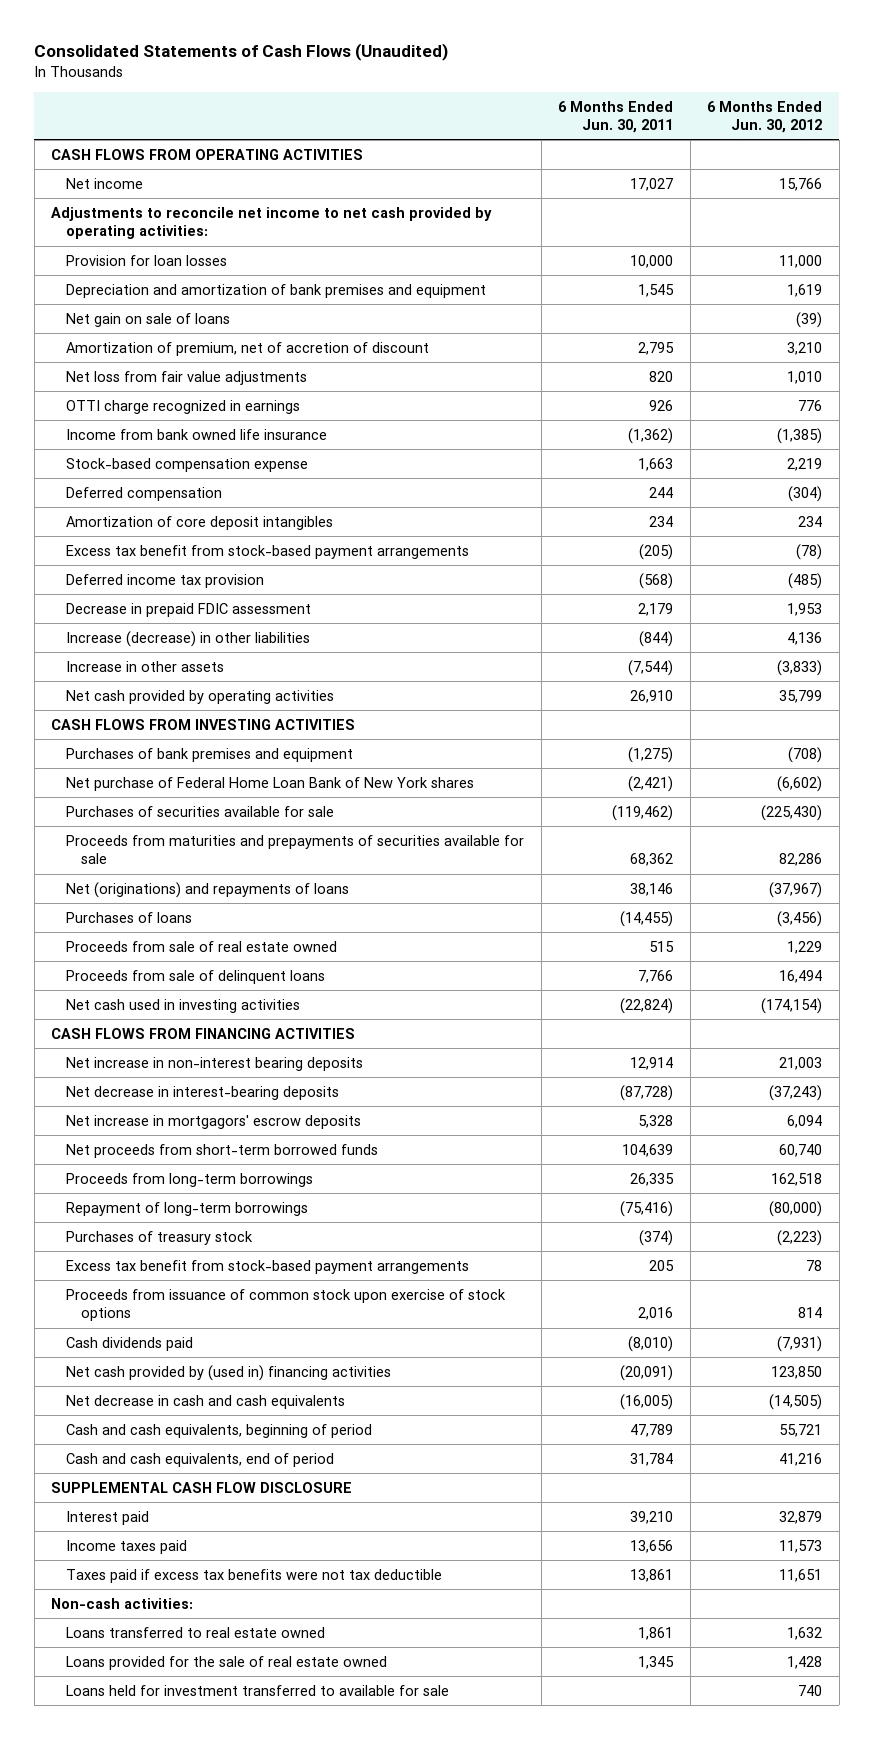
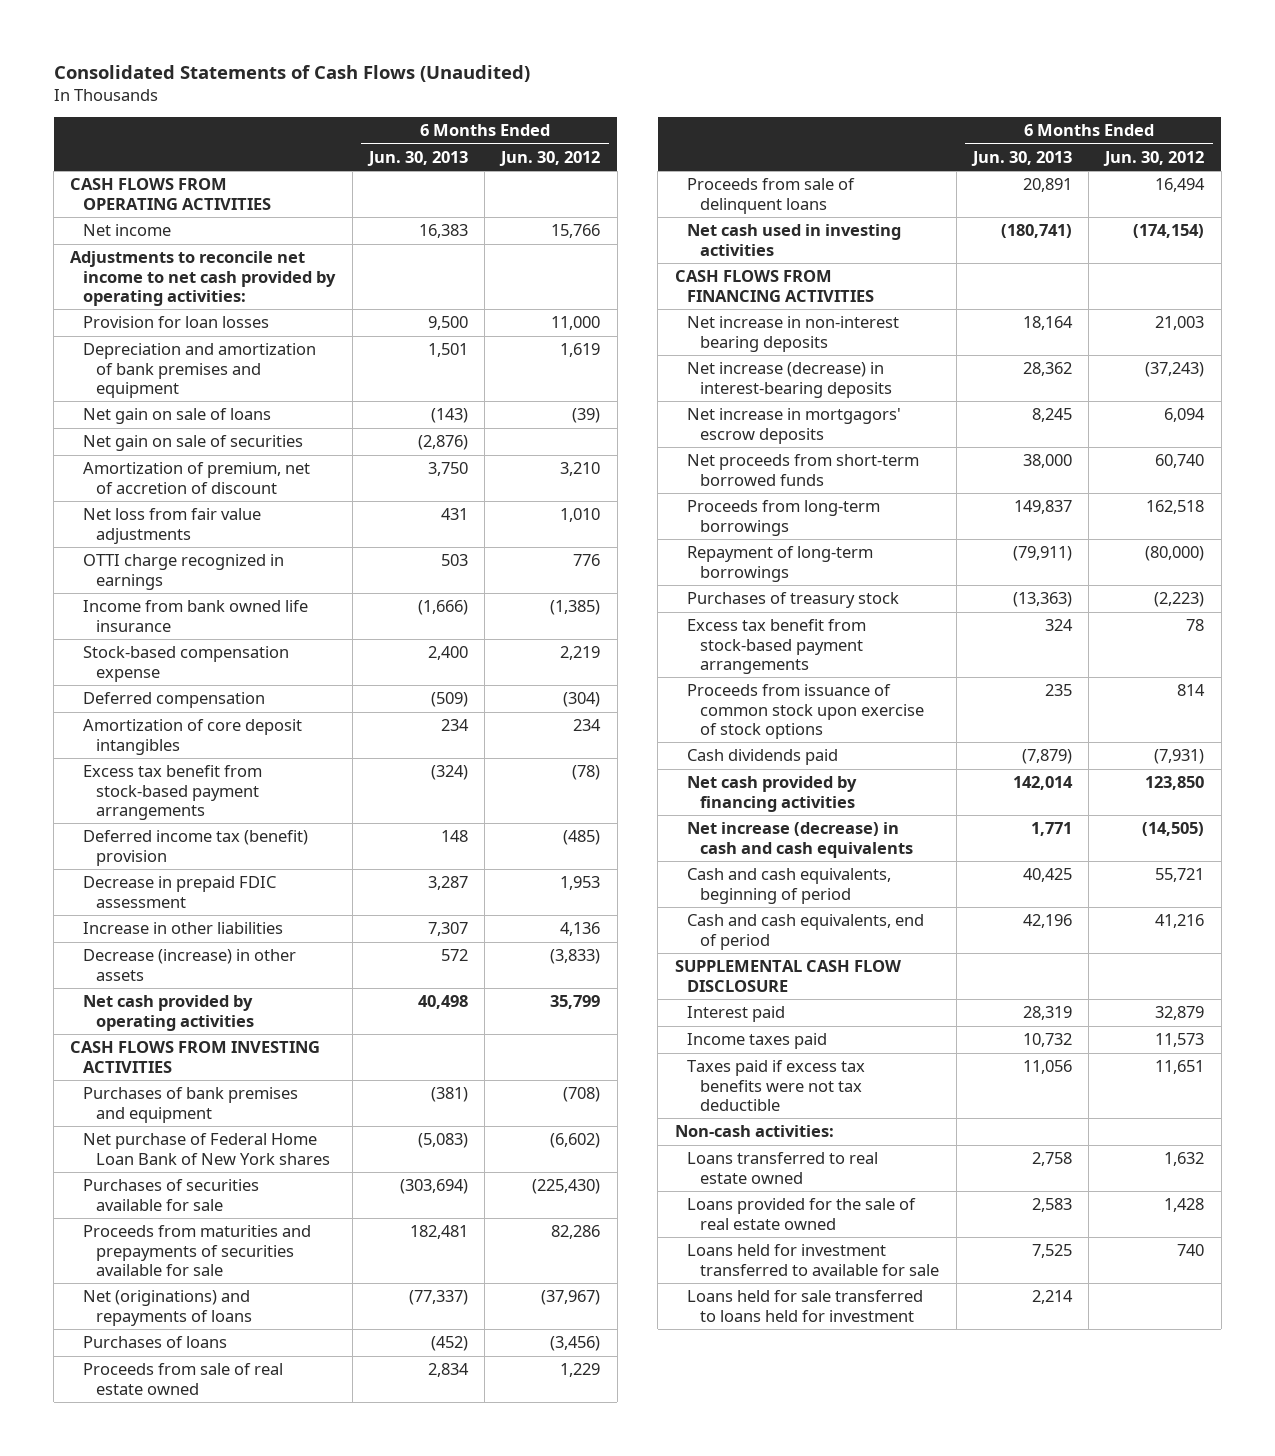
[558,100,674,133] 6 Months Ended Jun. 30, 2011 -> none
none -> [366,150,468,166] Jun. 30, 2013
none -> [83,435,304,452] Net gain on sale of securities
[66,573,265,588] Deferred income tax provision -> [83,830,309,866] Deferred income tax (benefit) provision
[66,630,311,647] Increase (decrease) in other liabilities -> [83,922,284,935] Increase in other liabilities
[66,660,225,672] Increase in other assets -> [83,949,297,981] Decrease (increase) in other assets
[66,1085,340,1100] Net decrease in interest-bearing deposits -> [687,362,893,398] Net increase (decrease) in interest-bearing deposits
[66,1364,392,1381] Net cash provided by (used in) financing activities -> [687,776,858,812] Net cash provided by financing activities
[66,1394,346,1409] Net decrease in cash and cash equivalents -> [687,822,914,858] Net increase (decrease) in cash and cash equivalents
none -> [687,1290,924,1322] Loans held for sale transferred to loans held for investment

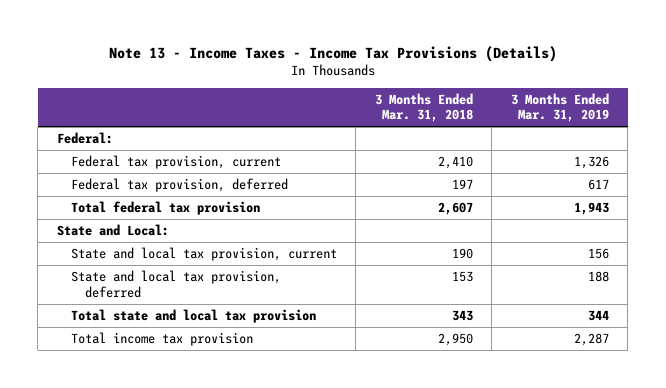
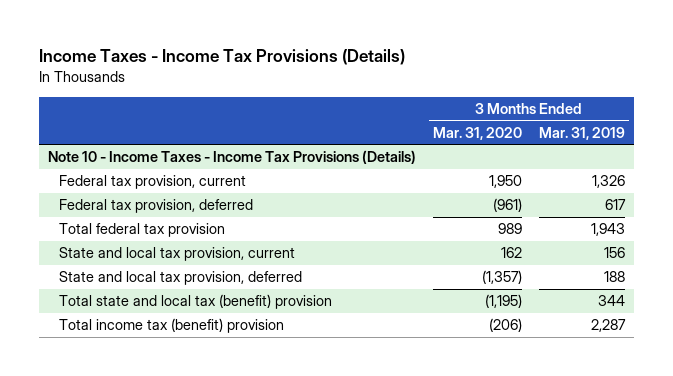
[108,45,557,62] Note 13 - Income Taxes - Income Tax Provisions (Details) -> [39,48,406,65] Income Taxes - Income Tax Provisions (Details)
[374,92,473,123] 3 Months Ended Mar. 31, 2018 -> none
none -> [432,126,522,140] Mar. 31, 2020
[56,132,113,145] Federal: -> none
none -> [47,150,416,165] Note 10 - Income Taxes - Income Tax Provisions (Details)
[56,224,169,237] State and Local: -> none
[70,309,316,324] Total state and local tax provision -> [59,294,333,310] Total state and local tax (benefit) provision
[70,332,253,347] Total income tax provision -> [59,318,285,334] Total income tax (benefit) provision

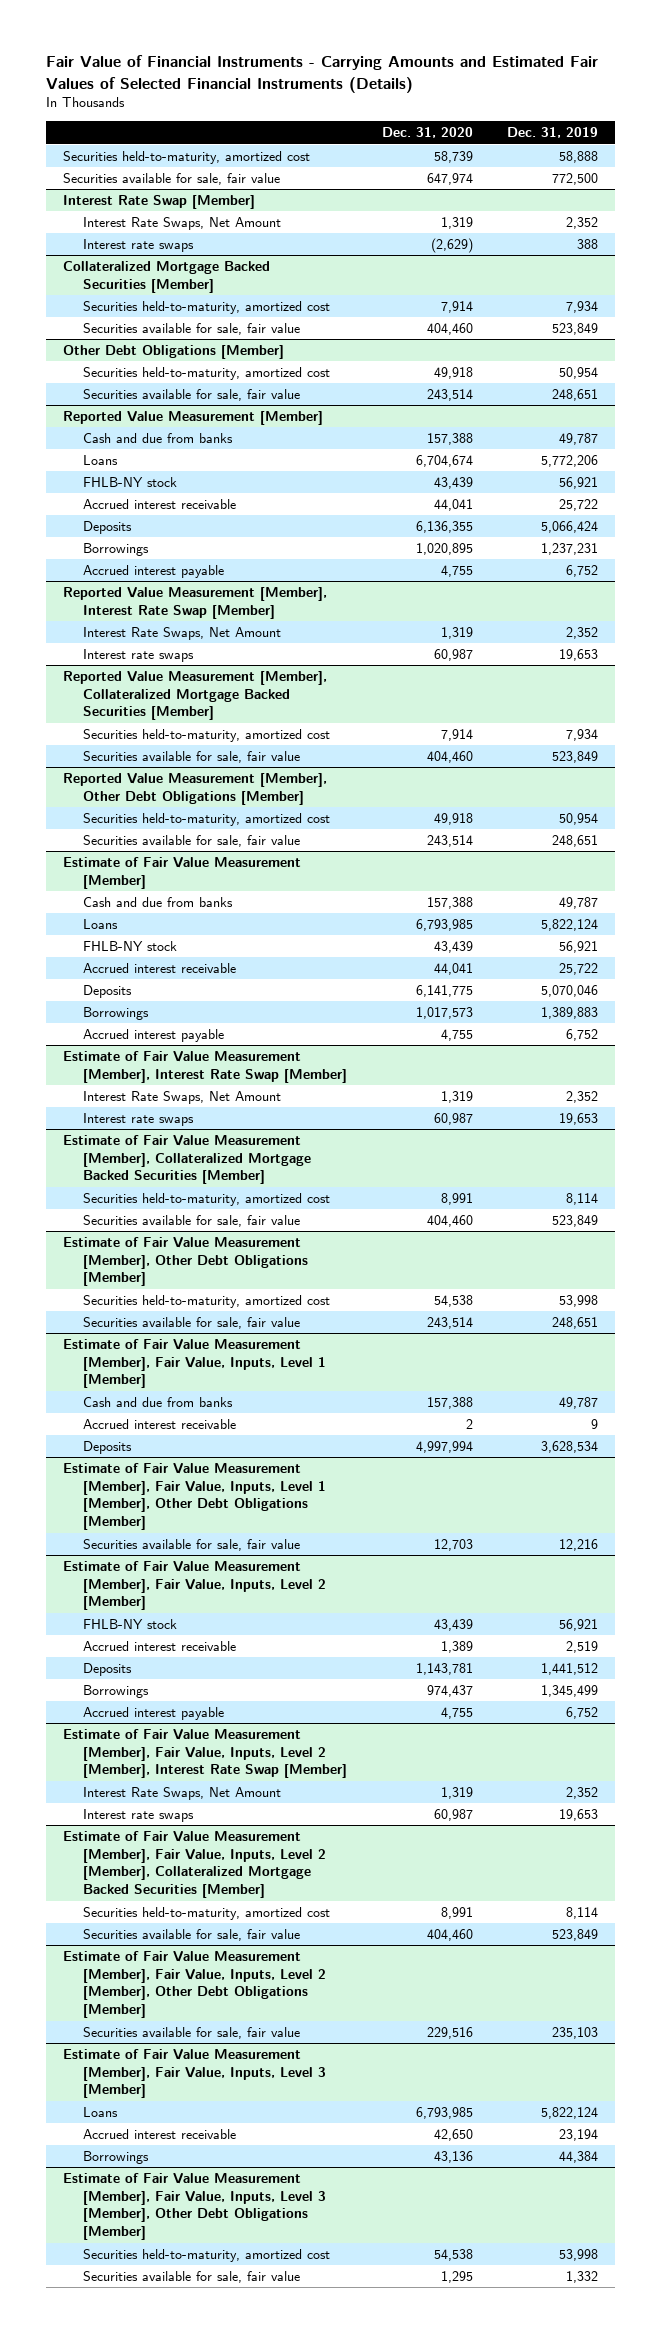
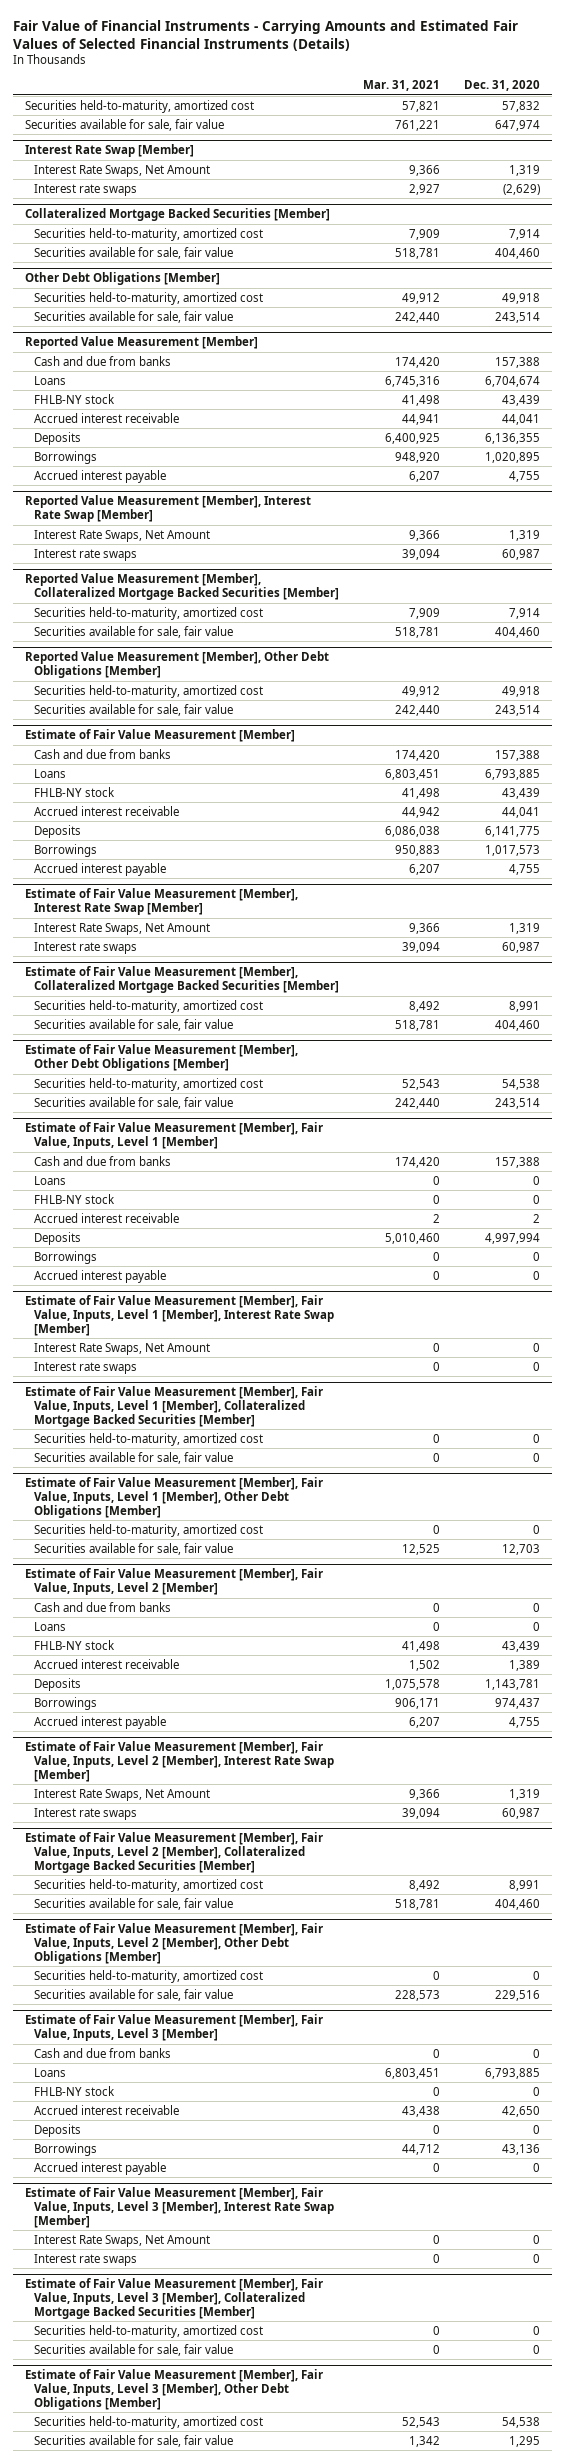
[507,127,599,139] Dec. 31, 2019 -> none
none -> [362,80,440,92] Mar. 31, 2021
[433,151,473,164] 58,739 -> [502,100,541,112] 57,832
[415,919,473,932] 6,793,985 -> [485,768,541,780] 6,793,885
none -> [33,1175,66,1185] Loans
none -> [33,1193,115,1204] FHLB-NY stock
none -> [33,1250,97,1264] Borrowings
none -> [33,1269,166,1283] Accrued interest payable
none -> [25,1295,334,1337] Estimate of Fair Value Measurement [Member], Fair Value, Inputs, Level 1 [Member], Interest Rate Swap [Member]
none -> [33,1342,210,1355] Interest Rate Swaps, Net Amount
none -> [33,1361,137,1374] Interest rate swaps
none -> [25,1386,324,1428] Estimate of Fair Value Measurement [Member], Fair Value, Inputs, Level 1 [Member], Collateralized Mortgage Backed Securities [Member]
none -> [33,1432,263,1446] Securities held-to-maturity, amortized cost
none -> [33,1451,233,1464] Securities available for sale, fair value
none -> [33,1523,263,1537] Securities held-to-maturity, amortized cost
none -> [33,1601,171,1612] Cash and due from banks
none -> [33,1621,66,1631] Loans
none -> [33,1969,263,1983] Securities held-to-maturity, amortized cost
none -> [33,2047,171,2058] Cash and due from banks
[415,2107,473,2120] 6,793,985 -> [485,2067,541,2079] 6,793,885
none -> [33,2085,115,2096] FHLB-NY stock
none -> [33,2123,81,2137] Deposits
none -> [33,2161,166,2175] Accrued interest payable
none -> [25,2187,334,2229] Estimate of Fair Value Measurement [Member], Fair Value, Inputs, Level 3 [Member], Interest Rate Swap [Member]
none -> [33,2234,210,2247] Interest Rate Swaps, Net Amount
none -> [33,2253,137,2266] Interest rate swaps
none -> [25,2278,324,2320] Estimate of Fair Value Measurement [Member], Fair Value, Inputs, Level 3 [Member], Collateralized Mortgage Backed Securities [Member]
none -> [33,2324,263,2338] Securities held-to-maturity, amortized cost
none -> [33,2343,233,2356] Securities available for sale, fair value

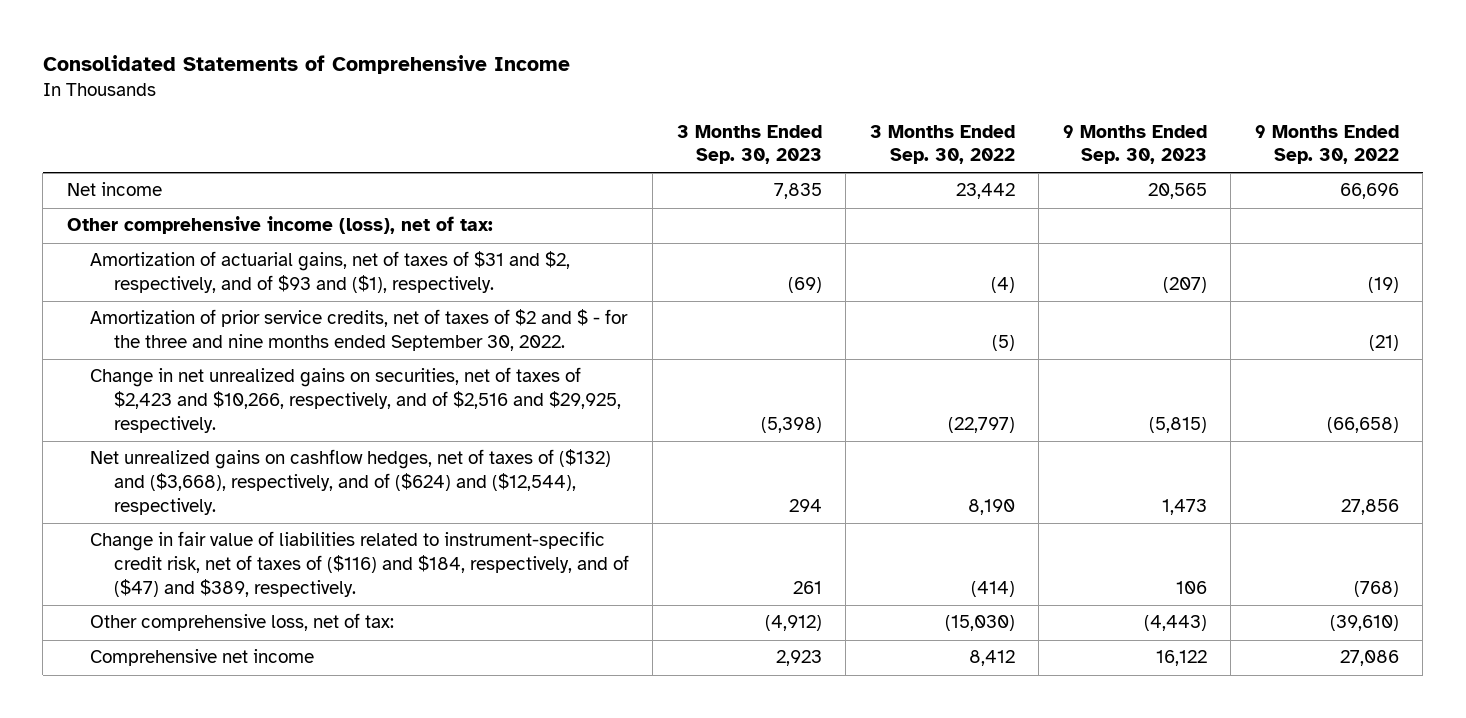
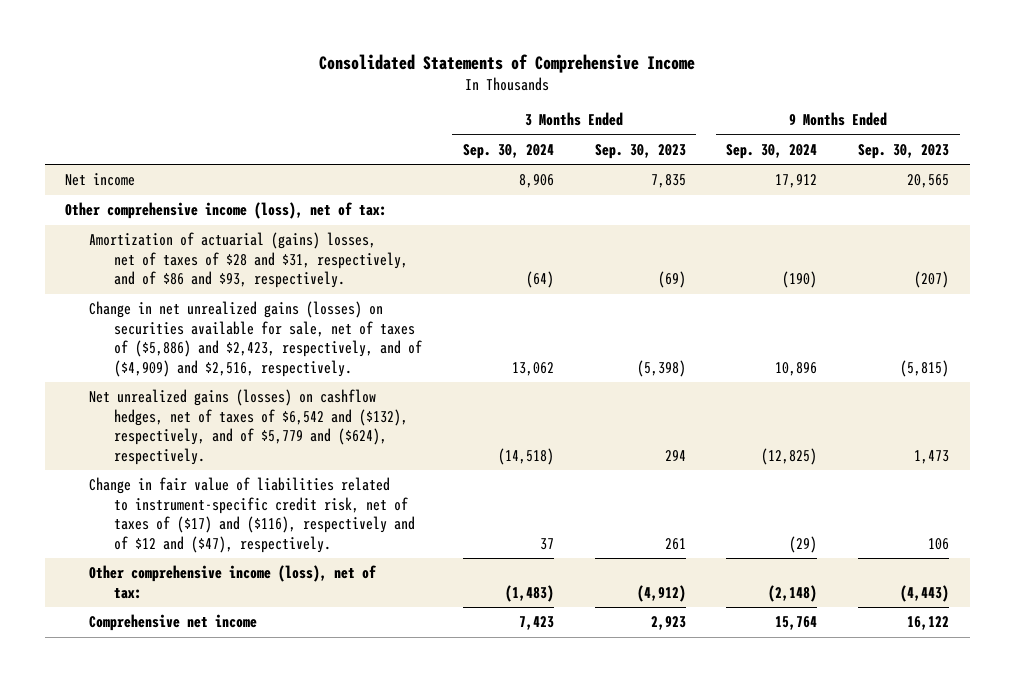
[869,124,1015,165] 3 Months Ended Sep. 30, 2022 -> none
[1254,124,1399,165] 9 Months Ended Sep. 30, 2022 -> none
none -> [462,143,554,159] Sep. 30, 2024
none -> [726,143,818,159] Sep. 30, 2024
[90,309,629,352] Amortization of prior service credits, net of taxes of $2 and $ - for the three and nine months ended September 30, 2022. -> none
[90,251,571,294] Amortization of actuarial gains, net of taxes of $31 and $2, respectively, and of $93 and ($1), respectively. -> [89,232,408,289] Amortization of actuarial (gains) losses, net of taxes of $28 and $31, respectively, and of $86 and $93, respectively.
[90,367,621,433] Change in net unrealized gains on securities, net of taxes of $2,423 and $10,266, respectively, and of $2,516 and $29,925, respectively. -> [89,301,422,377] Change in net unrealized gains (losses) on securities available for sale, net of taxes of ($5,886) and $2,423, respectively, and of ($4,909) and $2,516, respectively.
[90,449,612,515] Net unrealized gains on cashflow hedges, net of taxes of ($132) and ($3,668), respectively, and of ($624) and ($12,544), respectively. -> [89,389,408,465] Net unrealized gains (losses) on cashflow hedges, net of taxes of $6,542 and ($132), respectively, and of $5,779 and ($624), respectively.
[90,531,629,597] Change in fair value of liabilities related to instrument-specific credit risk, net of taxes of ($116) and $184, respectively, and of ($47) and $389, respectively. -> [89,477,415,553] Change in fair value of liabilities related to instrument-specific credit risk, net of taxes of ($17) and ($116), respectively and of $12 and ($47), respectively.
[90,613,395,632] Other comprehensive loss, net of tax: -> [89,565,378,599] Other comprehensive income (loss), net of tax:

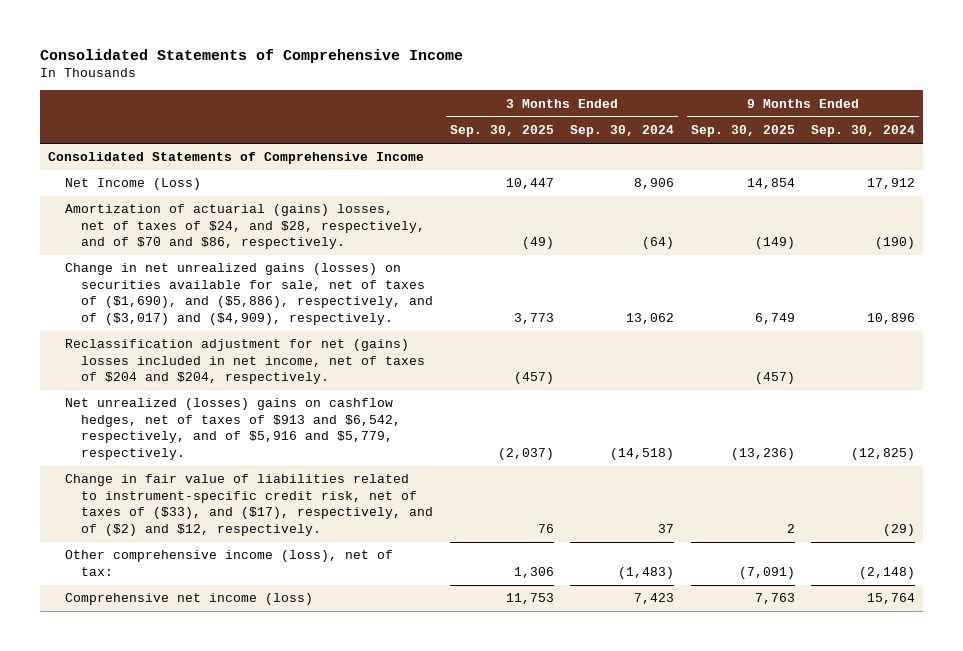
[594,143,686,159] Sep. 30, 2023 -> none
[858,143,950,159] Sep. 30, 2023 -> none
none -> [449,124,554,137] Sep. 30, 2025
none -> [690,124,795,137] Sep. 30, 2025
[65,202,388,220] Other comprehensive income (loss), net of tax: -> none
none -> [48,152,425,165] Consolidated Statements of Comprehensive Income
[65,173,136,187] Net income -> [64,178,201,191] Net Income (Loss)
[89,232,408,289] Amortization of actuarial (gains) losses, net of taxes of $28 and $31, respectively, and of $86 and $93, respectively. -> [64,204,426,250] Amortization of actuarial (gains) losses, net of taxes of $24, and $28, respectively, and of $70 and $86, respectively.
[89,301,422,377] Change in net unrealized gains (losses) on securities available for sale, net of taxes of ($5,886) and $2,423, respectively, and of ($4,909) and $2,516, respectively. -> [64,263,434,325] Change in net unrealized gains (losses) on securities available for sale, net of taxes of ($1,690), and ($5,886), respectively, and of ($3,017) and ($4,909), respectively.
none -> [64,339,426,385] Reclassification adjustment for net (gains) losses included in net income, net of taxes of $204 and $204, respectively.
[89,389,408,465] Net unrealized gains (losses) on cashflow hedges, net of taxes of $6,542 and ($132), respectively, and of $5,779 and ($624), respectively. -> [64,398,402,460] Net unrealized (losses) gains on cashflow hedges, net of taxes of $913 and $6,542, respectively, and of $5,916 and $5,779, respectively.
[89,477,415,553] Change in fair value of liabilities related to instrument-specific credit risk, net of taxes of ($17) and ($116), respectively and of $12 and ($47), respectively. -> [64,474,434,536] Change in fair value of liabilities related to instrument-specific credit risk, net of taxes of ($33), and ($17), respectively, and of ($2) and $12, respectively.
[89,614,258,632] Comprehensive net income -> [64,593,313,606] Comprehensive net income (loss)

